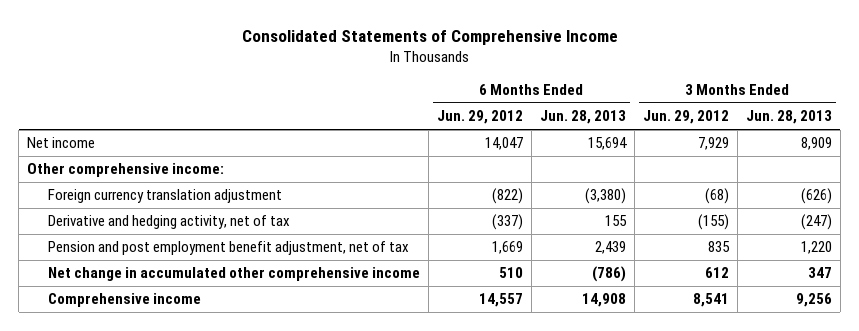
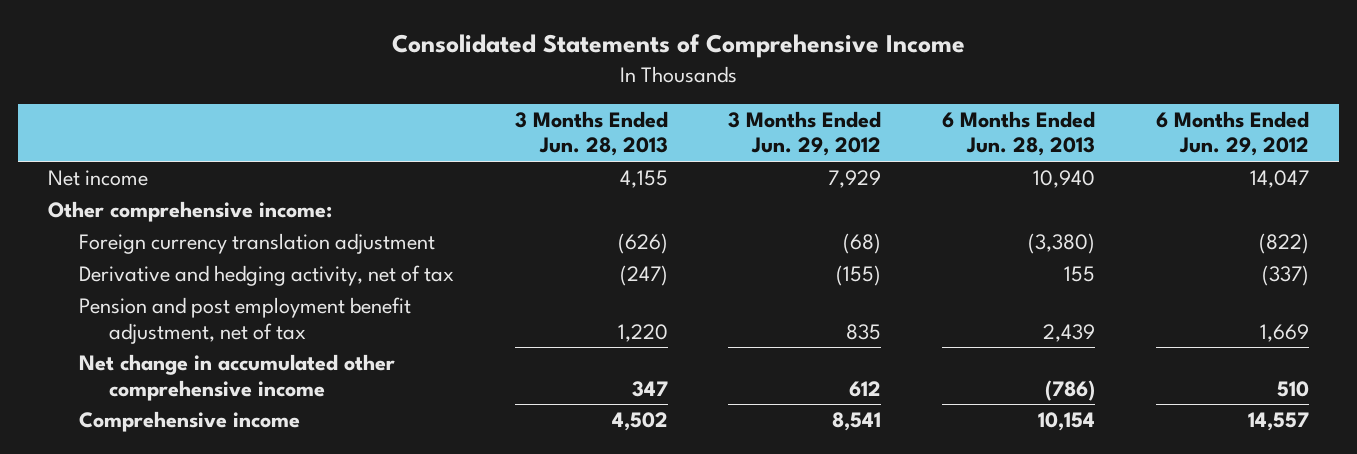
[587,137,627,151] 15,694 -> [1033,170,1096,189] 10,940
[800,137,832,151] 8,909 -> [619,170,668,189] 4,155
[581,293,626,308] 14,908 -> [1038,412,1096,432] 10,154
[795,293,832,308] 9,256 -> [611,412,668,432] 4,502

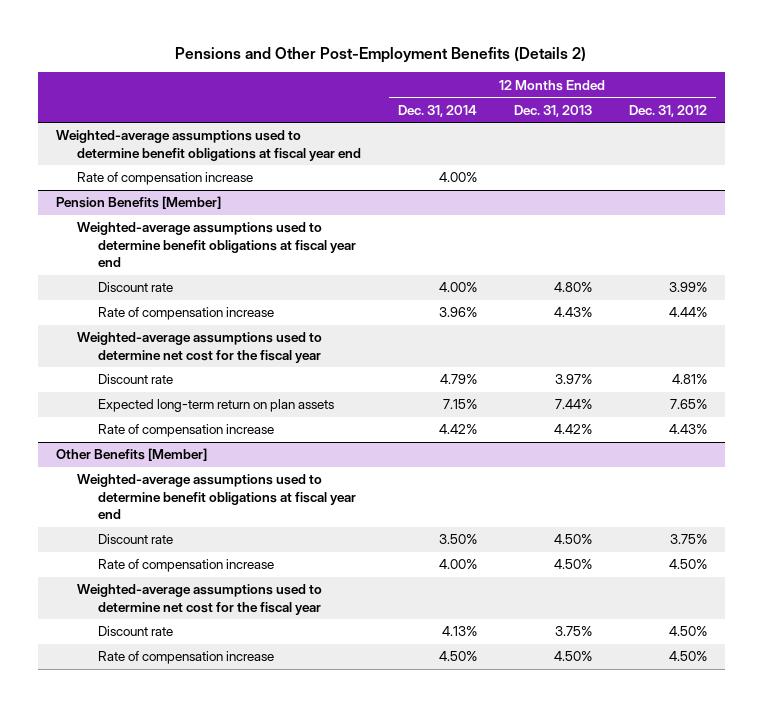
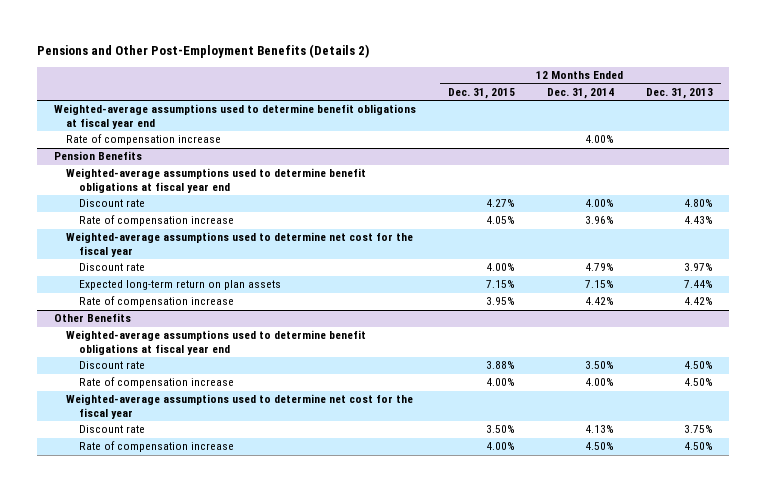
[628,104,707,117] Dec. 31, 2012 -> none
none -> [447,88,515,100] Dec. 31, 2015
[56,196,222,210] Pension Benefits [Member] -> [53,151,142,161] Pension Benefits
[56,448,208,462] Other Benefits [Member] -> [53,313,131,323] Other Benefits

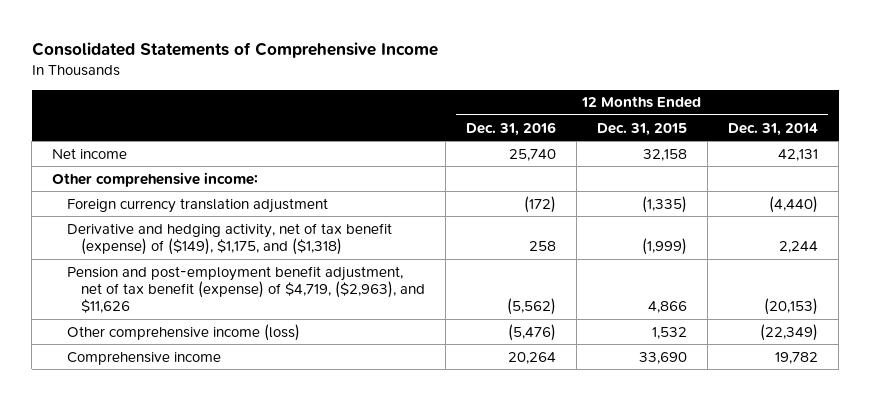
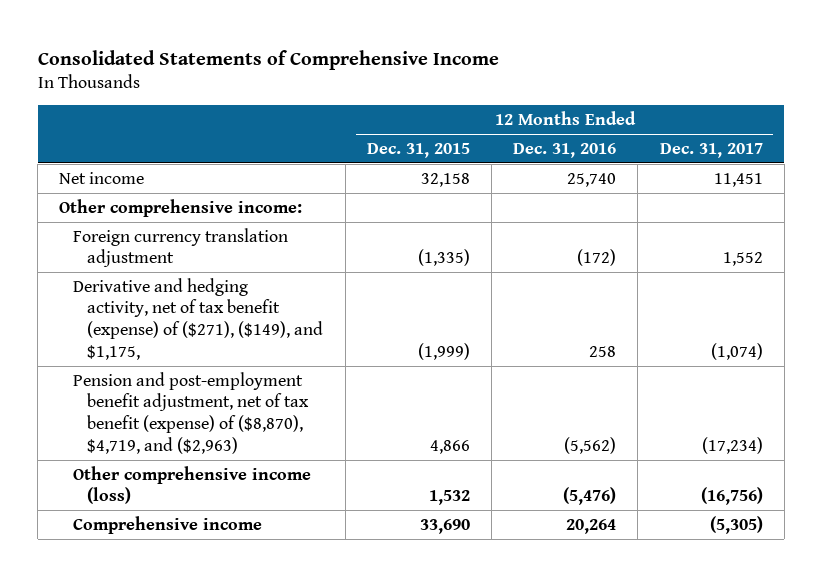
[728,122,819,136] Dec. 31, 2014 -> none
none -> [659,142,763,158] Dec. 31, 2017
[66,222,392,255] Derivative and hedging activity, net of tax benefit (expense) of ($149), $1,175, and ($1,318) -> [73,277,324,360] Derivative and hedging activity, net of tax benefit (expense) of ($271), ($149), and $1,175,
[66,265,426,314] Pension and post-employment benefit adjustment, net of tax benefit (expense) of $4,719, ($2,963), and $11,626 -> [73,371,310,454] Pension and post-employment benefit adjustment, net of tax benefit (expense) of ($8,870), $4,719, and ($2,963)

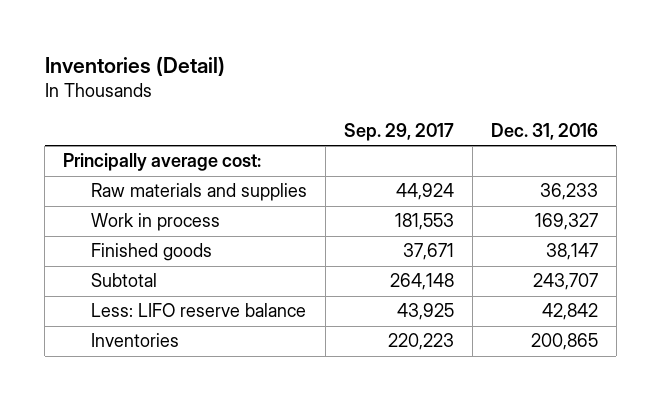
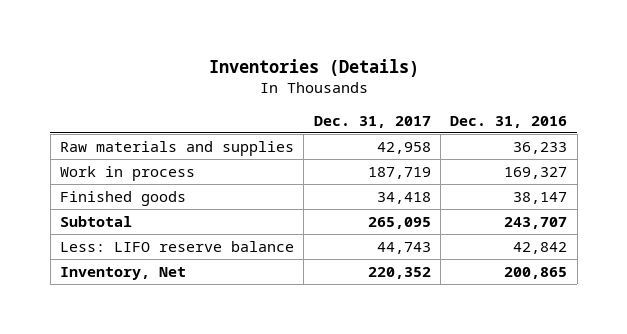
[44,55,225,76] Inventories (Detail) -> [208,59,419,78] Inventories (Details)
[344,122,455,141] Sep. 29, 2017 -> none
none -> [313,115,431,128] Dec. 31, 2017
[63,153,262,172] Principally average cost: -> none
[91,333,180,348] Inventories -> [59,266,186,280] Inventory, Net

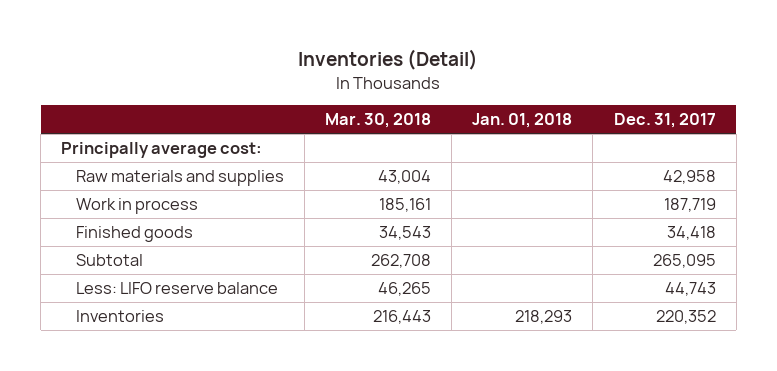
[208,59,419,78] Inventories (Details) -> [298,49,479,71] Inventories (Detail)
[450,115,568,128] Dec. 31, 2016 -> none
none -> [324,113,431,129] Mar. 30, 2018
none -> [472,113,573,129] Jan. 01, 2018
none -> [61,141,263,158] Principally average cost:
[59,266,186,280] Inventory, Net -> [75,309,164,322] Inventories

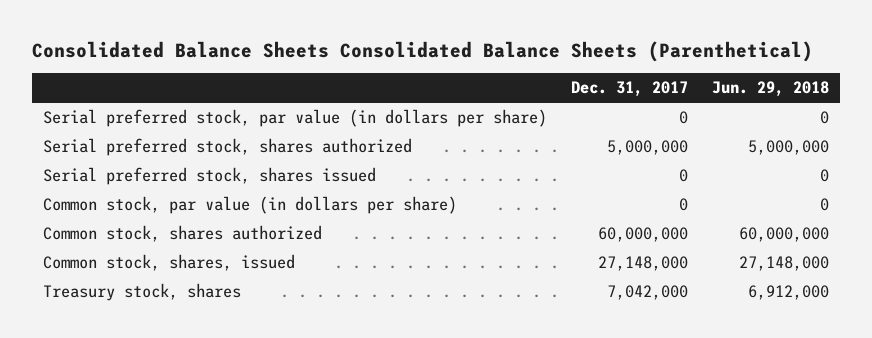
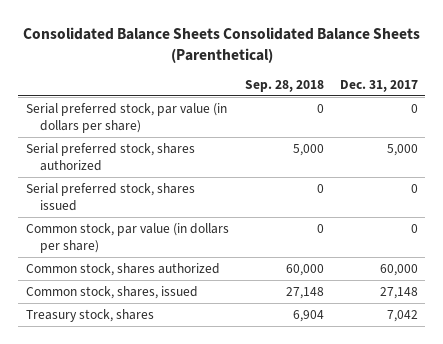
[711,81,829,98] Jun. 29, 2018 -> none
none -> [244,79,324,92] Sep. 28, 2018
[607,140,689,156] 5,000,000 -> [386,143,418,156] 5,000
[598,227,689,243] 60,000,000 -> [379,263,418,276] 60,000
[598,256,689,272] 27,148,000 -> [379,286,418,299] 27,148
[607,285,689,301] 7,042,000 -> [386,309,418,322] 7,042

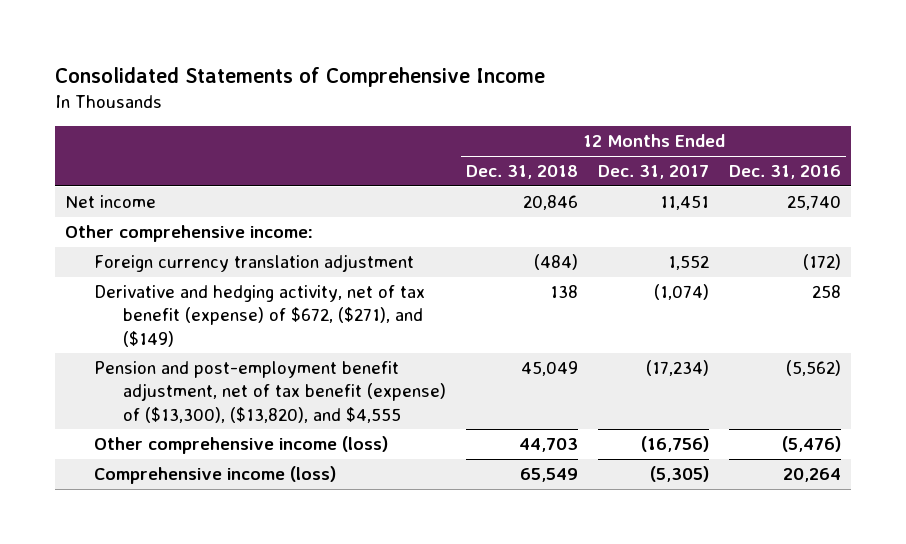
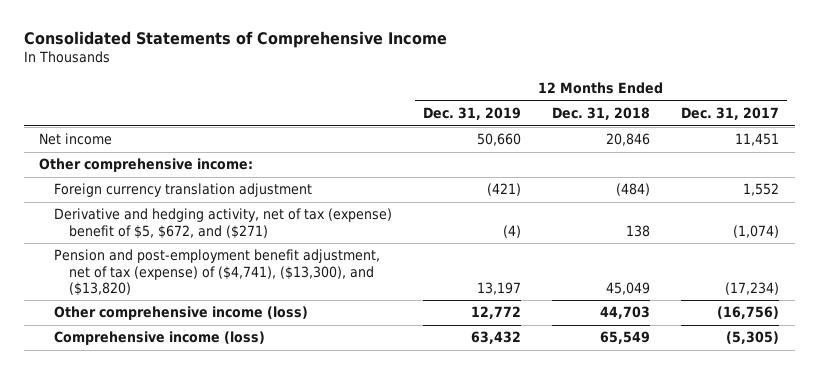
[729,165,842,180] Dec. 31, 2016 -> none
none -> [422,106,521,120] Dec. 31, 2019
[94,285,426,347] Derivative and hedging activity, net of tax benefit (expense) of $672, ($271), and ($149) -> [53,208,392,239] Derivative and hedging activity, net of tax (expense) benefit of $5, $672, and ($271)
[94,361,447,423] Pension and post-employment benefit adjustment, net of tax benefit (expense) of ($13,300), ($13,820), and $4,555 -> [53,249,380,296] Pension and post-employment benefit adjustment, net of tax (expense) of ($4,741), ($13,300), and ($13,820)

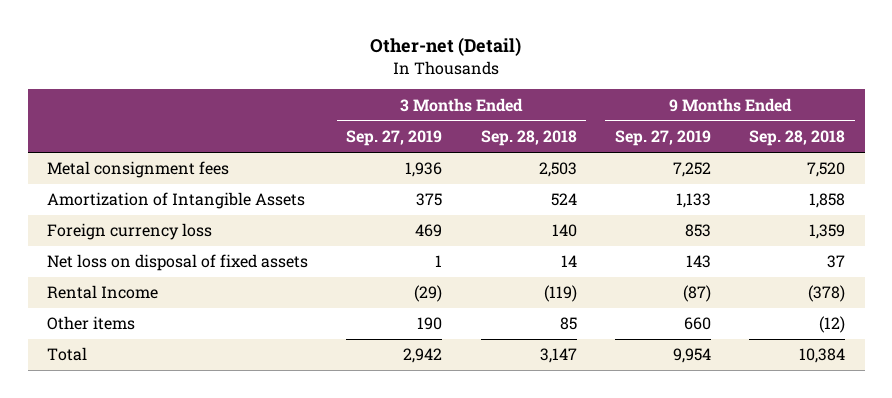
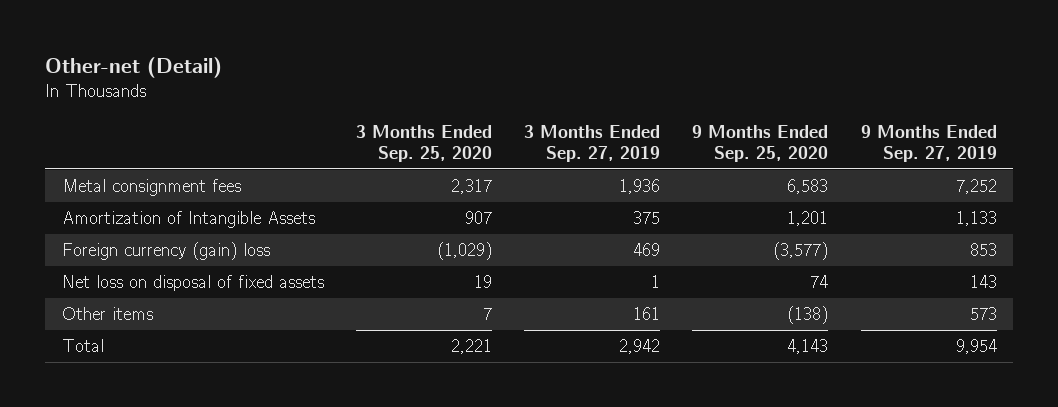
[480,130,577,147] Sep. 28, 2018 -> none
[749,130,846,147] Sep. 28, 2018 -> none
none -> [355,124,492,162] 3 Months Ended Sep. 25, 2020
none -> [692,124,829,162] 9 Months Ended Sep. 25, 2020
[46,223,212,241] Foreign currency loss -> [61,242,270,261] Foreign currency (gain) loss
[46,285,158,300] Rental Income -> none
[417,317,443,331] 190 -> [633,307,661,321] 161
[683,317,711,331] 660 -> [969,307,997,321] 573

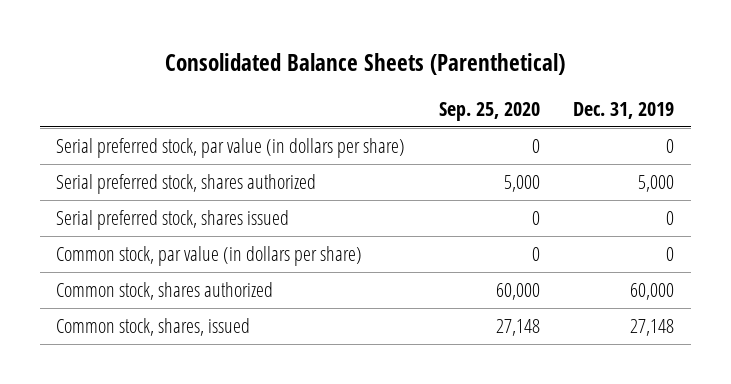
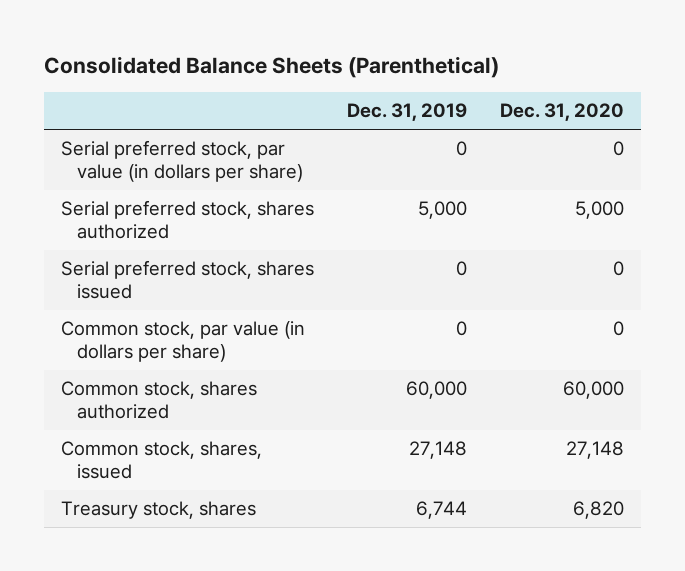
[438,101,540,121] Sep. 25, 2020 -> none
none -> [499,103,624,122] Dec. 31, 2020
none -> [60,501,256,520] Treasury stock, shares

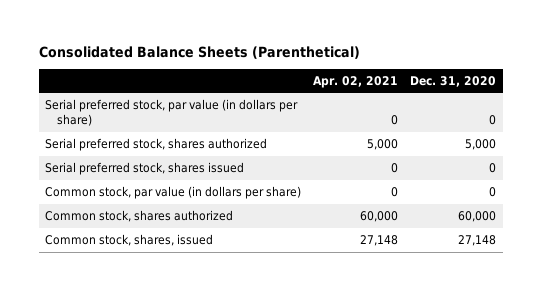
[346,103,467,122] Dec. 31, 2019 -> none
none -> [313,75,399,88] Apr. 02, 2021
[60,501,256,520] Treasury stock, shares -> none

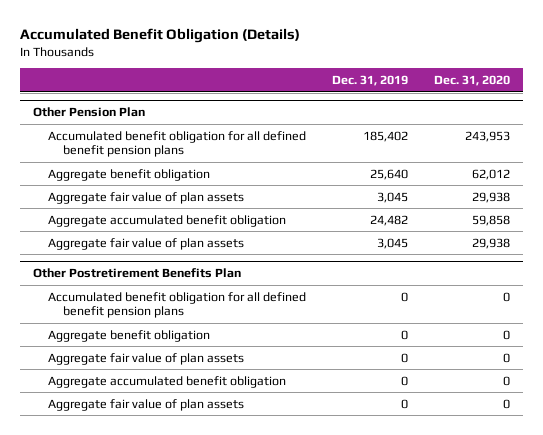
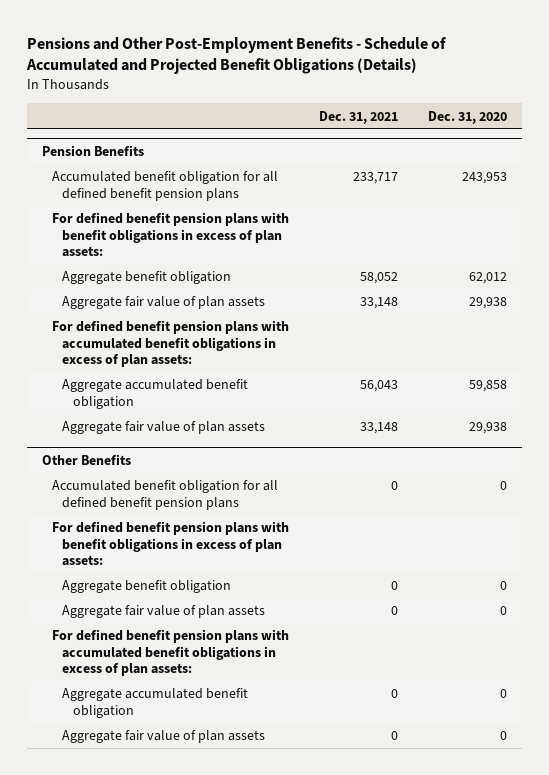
[19,27,300,43] Accumulated Benefit Obligation (Details) -> [26,36,447,75] Pensions and Other Post-Employment Benefits - Schedule of Accumulated and Projected Benefit Obligations (Details)
[332,74,409,86] Dec. 31, 2019 -> none
none -> [319,110,399,124] Dec. 31, 2021
[32,107,145,118] Other Pension Plan -> [41,144,144,156] Pension Benefits
none -> [52,212,290,258] For defined benefit pension plans with benefit obligations in excess of plan assets:
none -> [52,320,290,368] For defined benefit pension plans with accumulated benefit obligations in excess of plan assets:
[32,268,241,279] Other Postretirement Benefits Plan -> [41,453,131,465] Other Benefits
none -> [52,521,290,567] For defined benefit pension plans with benefit obligations in excess of plan assets:
none -> [52,629,290,677] For defined benefit pension plans with accumulated benefit obligations in excess of plan assets:

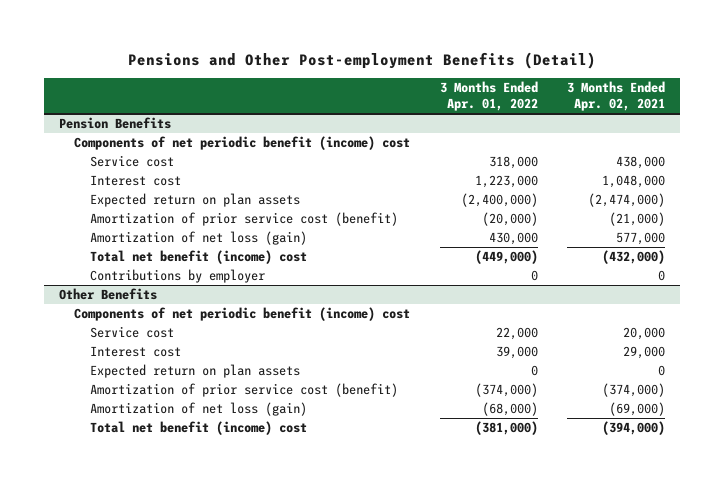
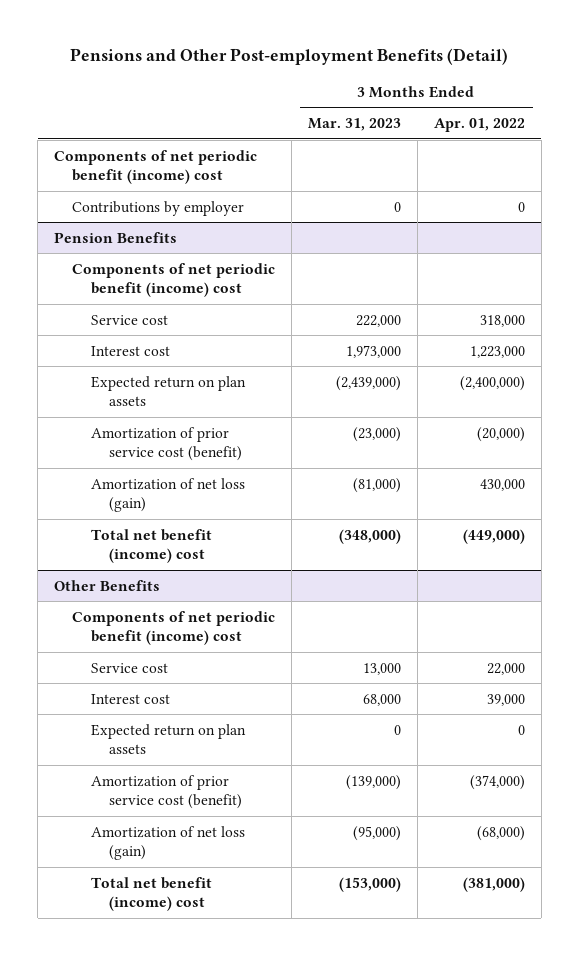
[567,81,666,112] 3 Months Ended Apr. 02, 2021 -> none
none -> [308,118,402,132] Mar. 31, 2023
none -> [53,149,257,185] Components of net periodic benefit (income) cost
none -> [72,200,245,216] Contributions by employer
[89,269,265,284] Contributions by employer -> none

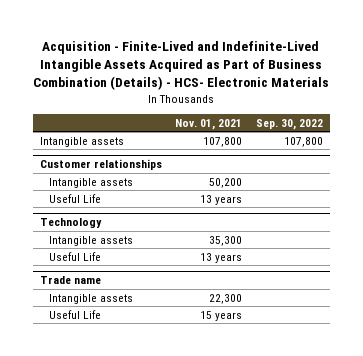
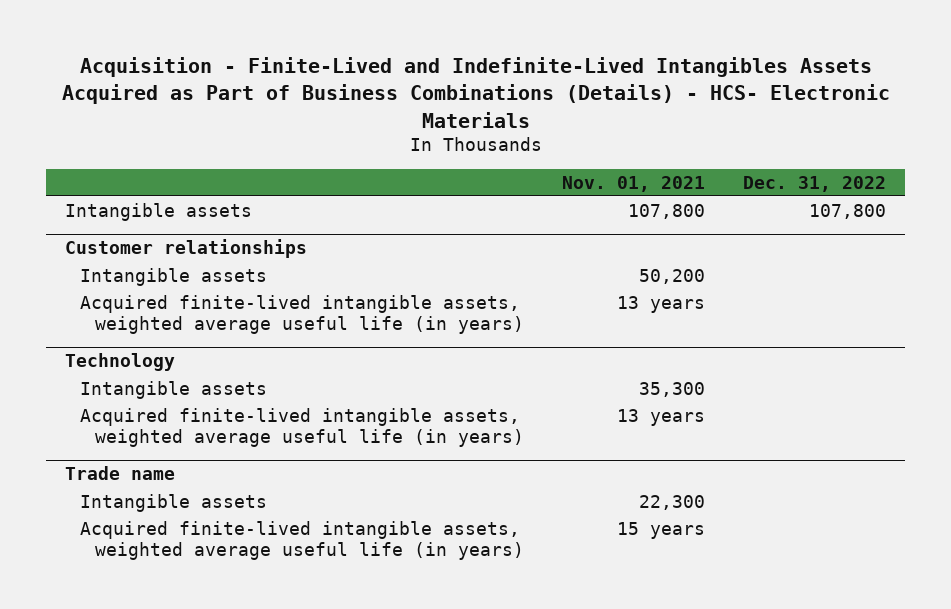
[33,40,330,90] Acquisition - Finite-Lived and Indefinite-Lived Intangible Assets Acquired as Part of Business Combination (Details) - HCS- Electronic Materials -> [61,57,890,128] Acquisition - Finite-Lived and Indefinite-Lived Intangibles Assets Acquired as Part of Business Combinations (Details) - HCS- Electronic Materials
[256,118,324,130] Sep. 30, 2022 -> none
none -> [742,175,886,192] Dec. 31, 2022
[49,193,102,203] Useful Life -> [80,294,524,334] Acquired finite-lived intangible assets, weighted average useful life (in years)
[49,251,102,261] Useful Life -> [80,407,524,447] Acquired finite-lived intangible assets, weighted average useful life (in years)
[49,309,102,319] Useful Life -> [80,520,524,560] Acquired finite-lived intangible assets, weighted average useful life (in years)

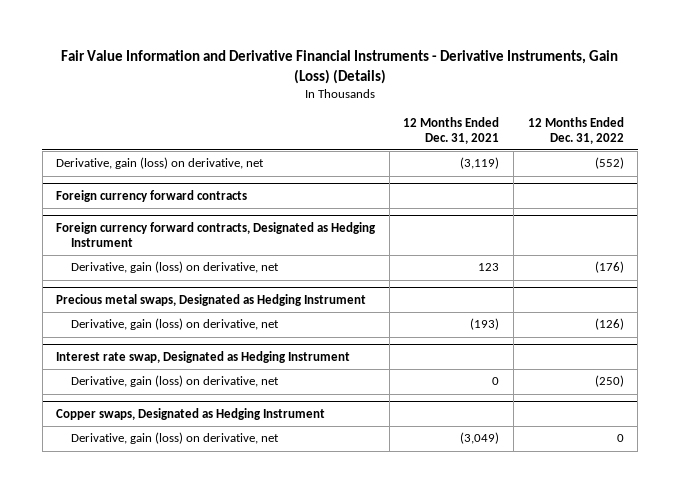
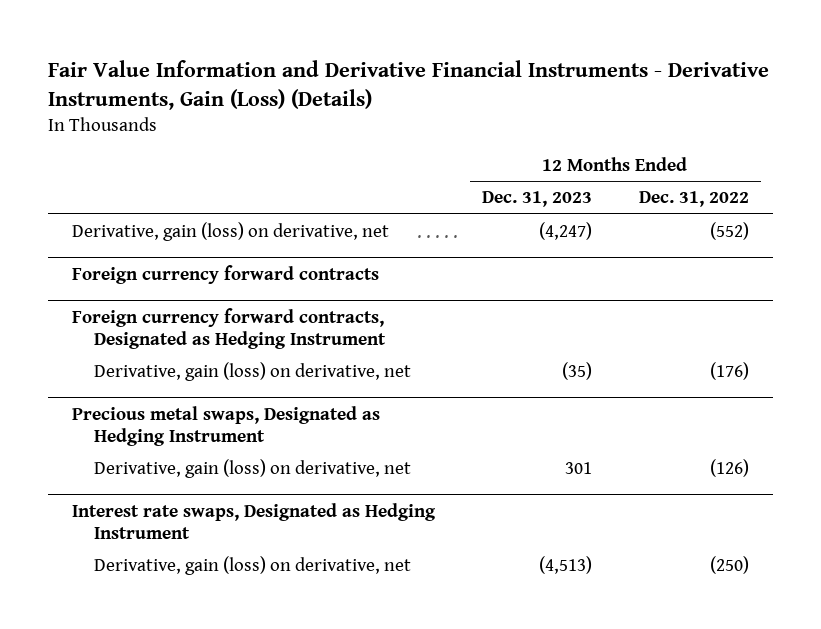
[403,116,500,144] 12 Months Ended Dec. 31, 2021 -> none
none -> [481,191,592,208] Dec. 31, 2023
[56,350,351,363] Interest rate swap, Designated as Hedging Instrument -> [71,502,436,539] Interest rate swaps, Designated as Hedging Instrument
[56,407,326,420] Copper swaps, Designated as Hedging Instrument -> none
[70,432,279,445] Derivative, gain (loss) on derivative, net -> none

